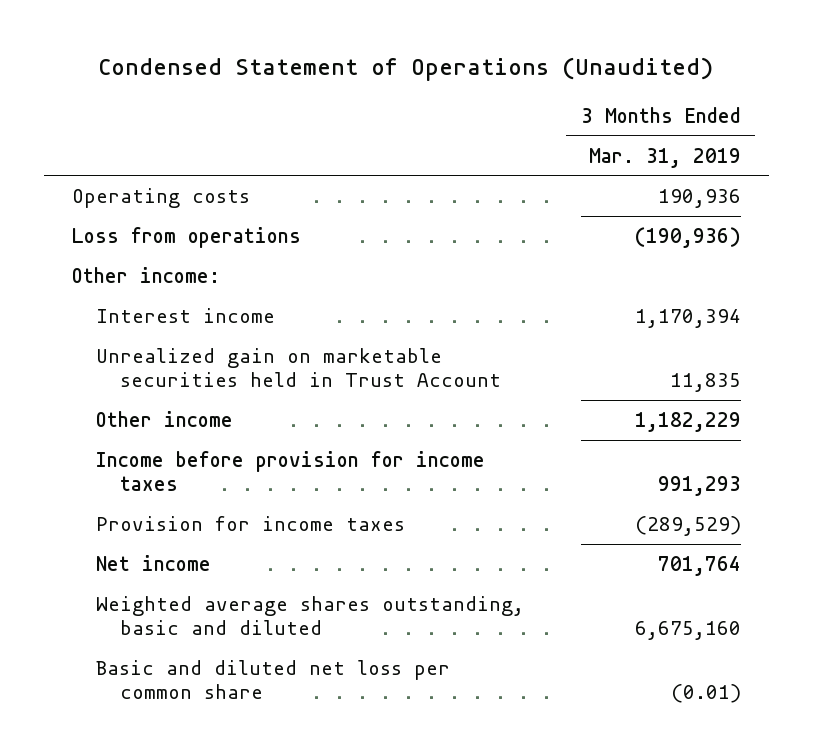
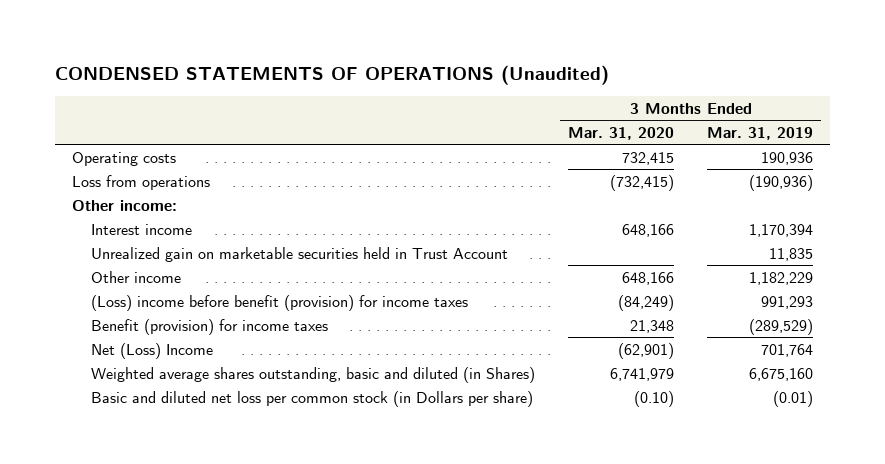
[98,57,714,82] Condensed Statement of Operations (Unaudited) -> [55,65,610,86] CONDENSED STATEMENTS OF OPERATIONS (Unaudited)
none -> [568,126,675,140] Mar. 31, 2020
[96,450,486,492] Income before provision for income taxes -> [90,294,468,311] (Loss) income before benefit (provision) for income taxes
[96,515,406,531] Provision for income taxes -> [90,318,328,335] Benefit (provision) for income taxes
[96,554,212,571] Net income -> [90,342,213,359] Net (Loss) Income
[96,595,525,636] Weighted average shares outstanding, basic and diluted -> [90,366,535,383] Weighted average shares outstanding, basic and diluted (in Shares)
[96,659,451,700] Basic and diluted net loss per common share -> [90,390,533,407] Basic and diluted net loss per common stock (in Dollars per share)

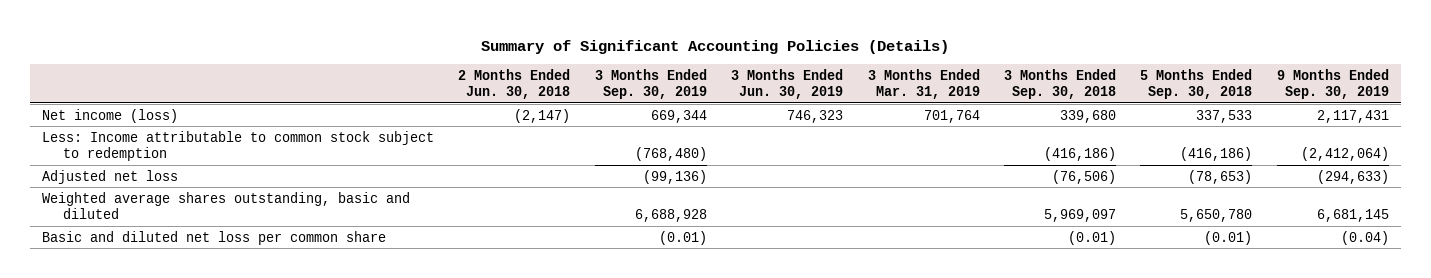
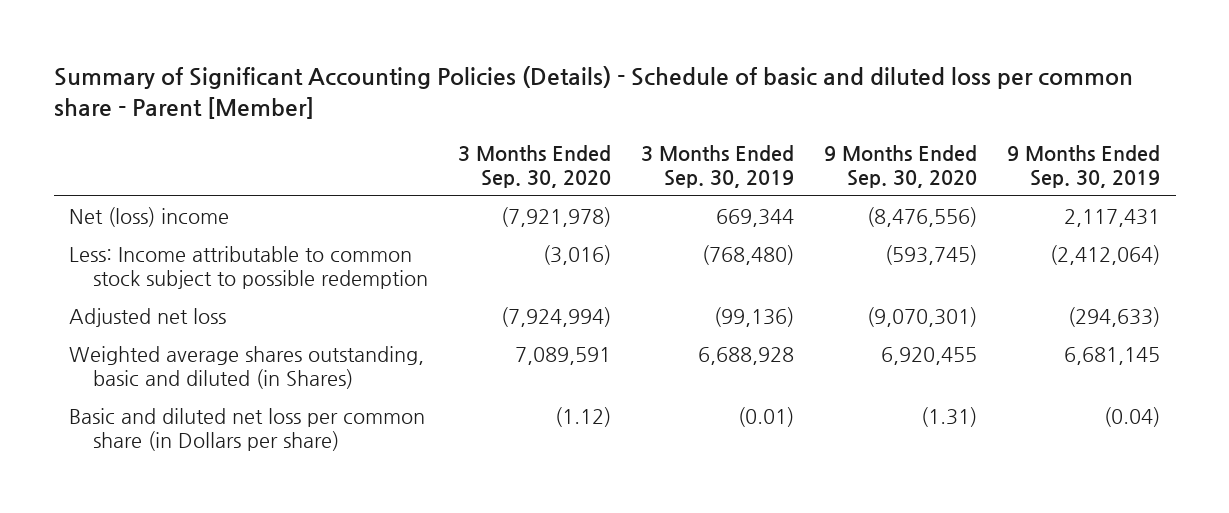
[481,39,950,54] Summary of Significant Accounting Policies (Details) -> [53,66,1133,119] Summary of Significant Accounting Policies (Details) - Schedule of basic and diluted loss per common share - Parent [Member]
[458,68,571,100] 2 Months Ended Jun. 30, 2018 -> none
[731,68,844,100] 3 Months Ended Jun. 30, 2019 -> none
[867,68,980,100] 3 Months Ended Mar. 31, 2019 -> none
[1004,68,1117,100] 3 Months Ended Sep. 30, 2018 -> none
[1140,68,1253,100] 5 Months Ended Sep. 30, 2018 -> none
none -> [458,144,612,188] 3 Months Ended Sep. 30, 2020
none -> [824,144,978,188] 9 Months Ended Sep. 30, 2020
[41,108,178,123] Net income (loss) -> [68,206,229,227] Net (loss) income
[41,130,434,162] Less: Income attributable to common stock subject to redemption -> [68,245,428,289] Less: Income attributable to common stock subject to possible redemption
[41,191,410,220] Weighted average shares outstanding, basic and diluted -> [68,345,424,389] Weighted average shares outstanding, basic and diluted (in Shares)
[41,230,386,245] Basic and diluted net loss per common share -> [68,407,425,451] Basic and diluted net loss per common share (in Dollars per share)

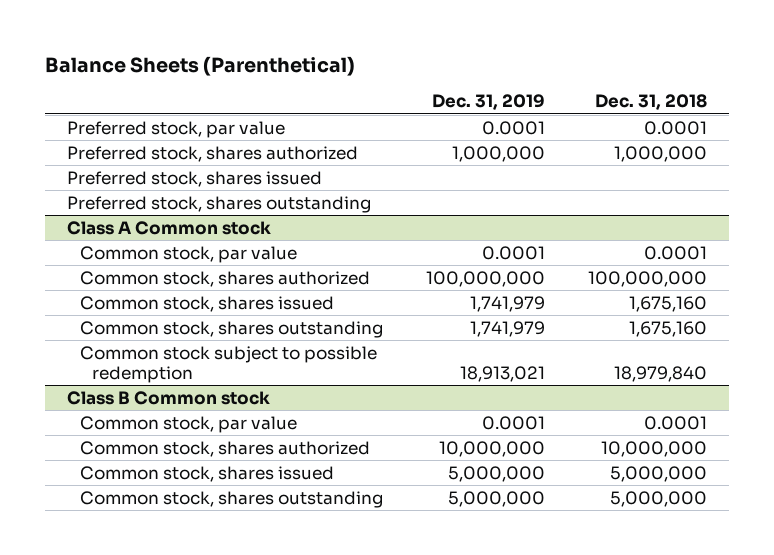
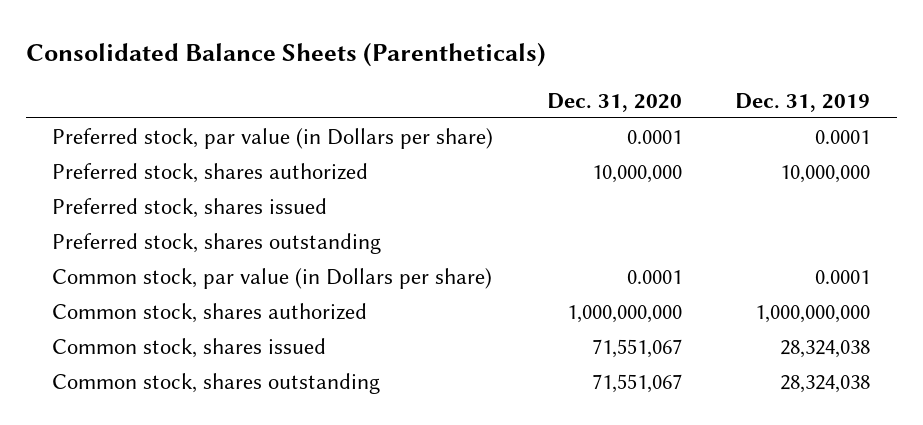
[45,55,356,76] Balance Sheets (Parenthetical) -> [25,41,546,67] Consolidated Balance Sheets (Parentheticals)
[595,94,708,111] Dec. 31, 2018 -> none
none -> [546,92,682,112] Dec. 31, 2020
[67,120,286,138] Preferred stock, par value -> [52,127,494,149] Preferred stock, par value (in Dollars per share)
[451,145,545,162] 1,000,000 -> [780,164,871,183] 10,000,000
[67,220,272,235] Class A Common stock -> none
[79,345,377,383] Common stock subject to possible redemption -> none
[67,390,271,405] Class B Common stock -> none
[79,415,297,433] Common stock, par value -> none
[79,440,370,457] Common stock, shares authorized -> none
[79,465,334,482] Common stock, shares issued -> none
[79,490,383,508] Common stock, shares outstanding -> none
[79,245,297,263] Common stock, par value -> [52,267,493,289] Common stock, par value (in Dollars per share)
[425,270,545,287] 100,000,000 -> [755,304,871,323] 1,000,000,000
[469,295,545,312] 1,741,979 -> [780,339,871,358] 28,324,038
[469,320,545,337] 1,741,979 -> [780,374,871,393] 28,324,038

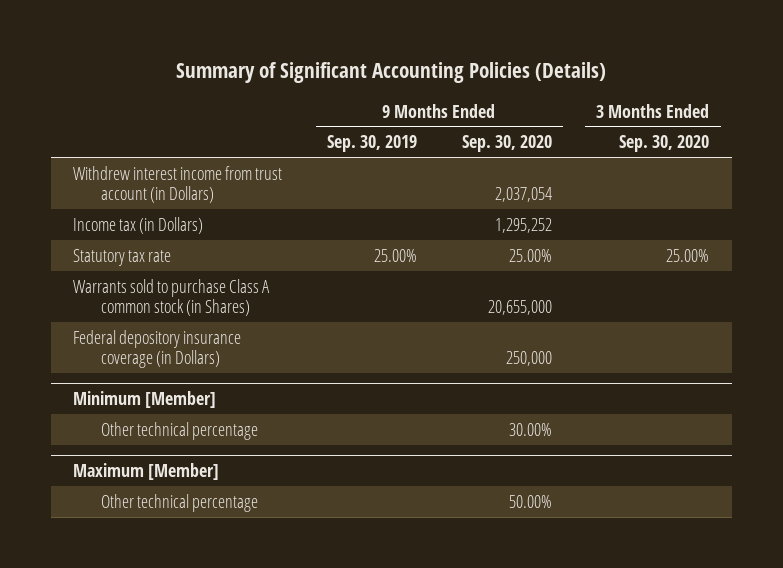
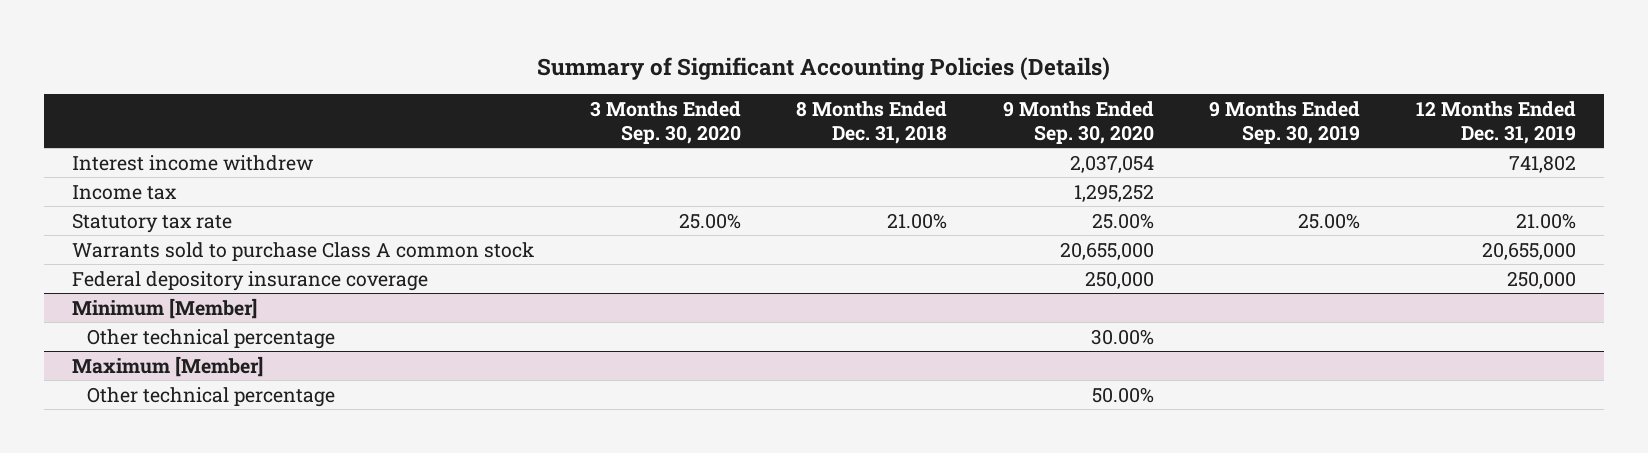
none -> [796,101,948,144] 8 Months Ended Dec. 31, 2018
none -> [1415,101,1576,144] 12 Months Ended Dec. 31, 2019
[73,165,283,204] Withdrew interest income from trust account (in Dollars) -> [72,154,314,171] Interest income withdrew
[73,216,204,234] Income tax (in Dollars) -> [72,184,178,200] Income tax
[73,278,271,317] Warrants sold to purchase Class A common stock (in Shares) -> [72,241,535,261] Warrants sold to purchase Class A common stock
[73,329,242,369] Federal depository insurance coverage (in Dollars) -> [72,270,429,291] Federal depository insurance coverage

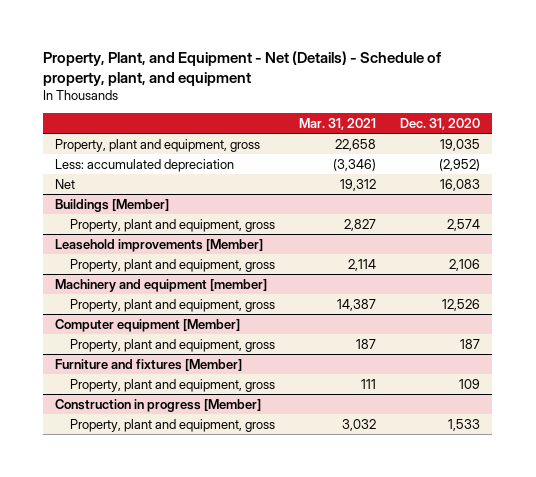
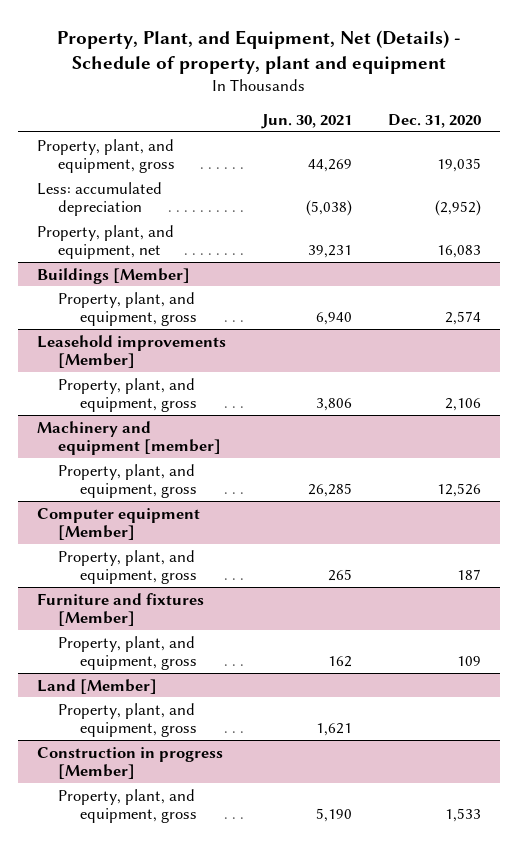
[43,51,442,86] Property, Plant, and Equipment - Net (Details) - Schedule of property, plant, and equipment -> [56,29,461,75] Property, Plant, and Equipment, Net (Details) - Schedule of property, plant and equipment
[299,117,377,130] Mar. 31, 2021 -> none
none -> [260,114,352,130] Jun. 30, 2021
[55,138,261,152] Property, plant and equipment, gross -> [36,138,176,174] Property, plant, and equipment, gross
[55,178,76,189] Net -> [36,224,174,260] Property, plant, and equipment, net
[70,218,276,232] Property, plant and equipment, gross -> [58,291,198,327] Property, plant, and equipment, gross
[70,258,276,272] Property, plant and equipment, gross -> [58,377,198,413] Property, plant, and equipment, gross
[70,298,276,312] Property, plant and equipment, gross -> [58,463,198,499] Property, plant, and equipment, gross
[70,338,276,352] Property, plant and equipment, gross -> [58,549,198,585] Property, plant, and equipment, gross
[70,378,276,392] Property, plant and equipment, gross -> [58,635,198,671] Property, plant, and equipment, gross
none -> [36,678,157,694] Land [Member]
none -> [58,702,198,738] Property, plant, and equipment, gross
[70,418,276,432] Property, plant and equipment, gross -> [58,788,198,824] Property, plant, and equipment, gross

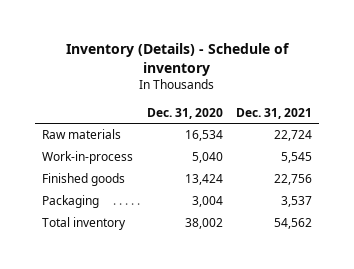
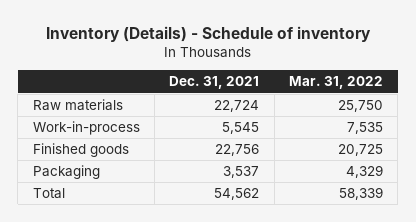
[146,107,223,119] Dec. 31, 2020 -> none
none -> [289,76,384,90] Mar. 31, 2022
[41,217,126,231] Total inventory -> [32,188,65,200] Total

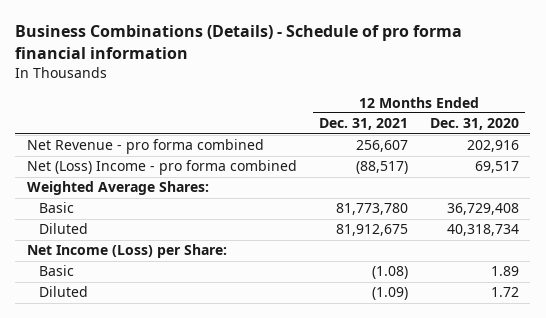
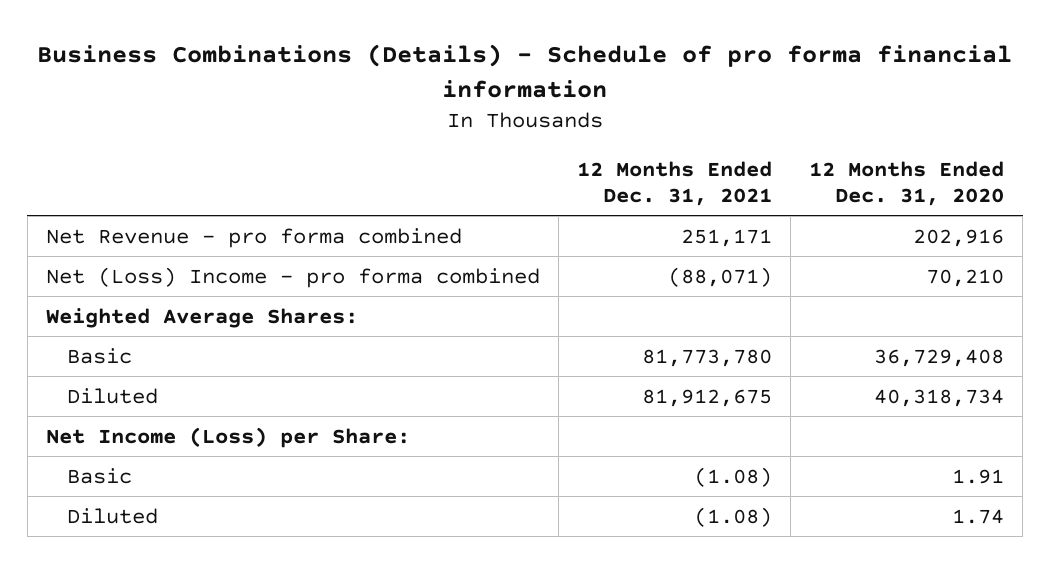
[355,140,408,153] 256,607 -> [680,228,772,247] 251,171
[355,161,408,175] (88,517) -> [667,266,772,287] (88,071)
[475,161,520,174] 69,517 -> [926,268,1005,287] 70,210
[491,266,520,277] 1.89 -> [952,468,1005,484] 1.91
[371,287,408,301] (1.09) -> [693,506,772,527] (1.08)
[491,287,520,298] 1.72 -> [952,508,1005,524] 1.74

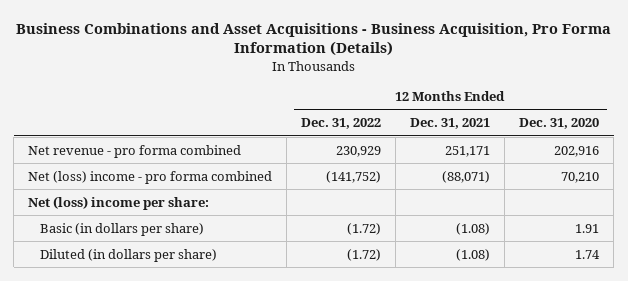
[36,44,1012,98] Business Combinations (Details) - Schedule of pro forma financial information -> [15,22,611,57] Business Combinations and Asset Acquisitions - Business Acquisition, Pro Forma Information (Details)
none -> [301,118,382,130] Dec. 31, 2022
[45,307,358,328] Weighted Average Shares: -> none
[67,347,133,364] Basic -> none
[67,387,159,404] Diluted -> none
[45,227,462,248] Net Revenue - pro forma combined -> [28,144,242,158] Net revenue - pro forma combined
[45,266,540,288] Net (Loss) Income - pro forma combined -> [28,170,273,184] Net (loss) income - pro forma combined
[45,426,410,448] Net Income (Loss) per Share: -> [28,195,210,210] Net (loss) income per share:
[67,467,133,484] Basic -> [39,222,204,236] Basic (in dollars per share)
[67,507,159,524] Diluted -> [39,248,217,262] Diluted (in dollars per share)

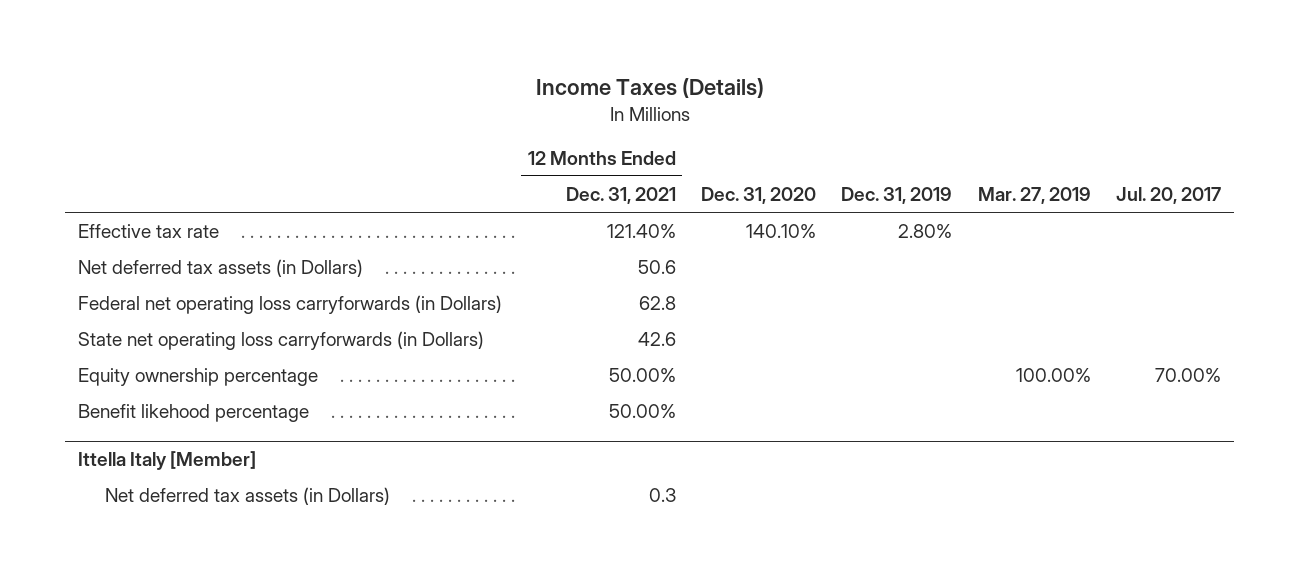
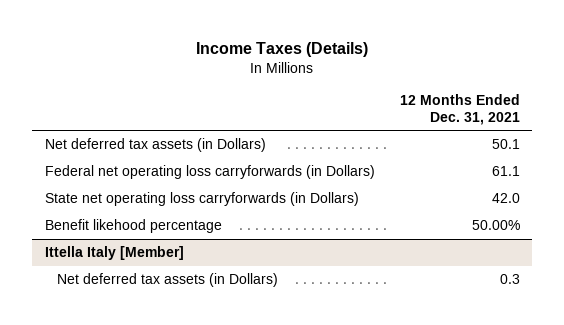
[701,186,817,204] Dec. 31, 2020 -> none
[841,186,953,204] Dec. 31, 2019 -> none
[977,186,1091,204] Mar. 27, 2019 -> none
[1116,186,1222,204] Jul. 20, 2017 -> none
[78,224,220,239] Effective tax rate -> none
[78,368,319,387] Equity ownership percentage -> none
[637,260,676,275] 50.6 -> [491,139,520,150] 50.1
[638,296,676,311] 62.8 -> [491,166,520,177] 61.1
[637,332,676,347] 42.6 -> [491,193,520,204] 42.0

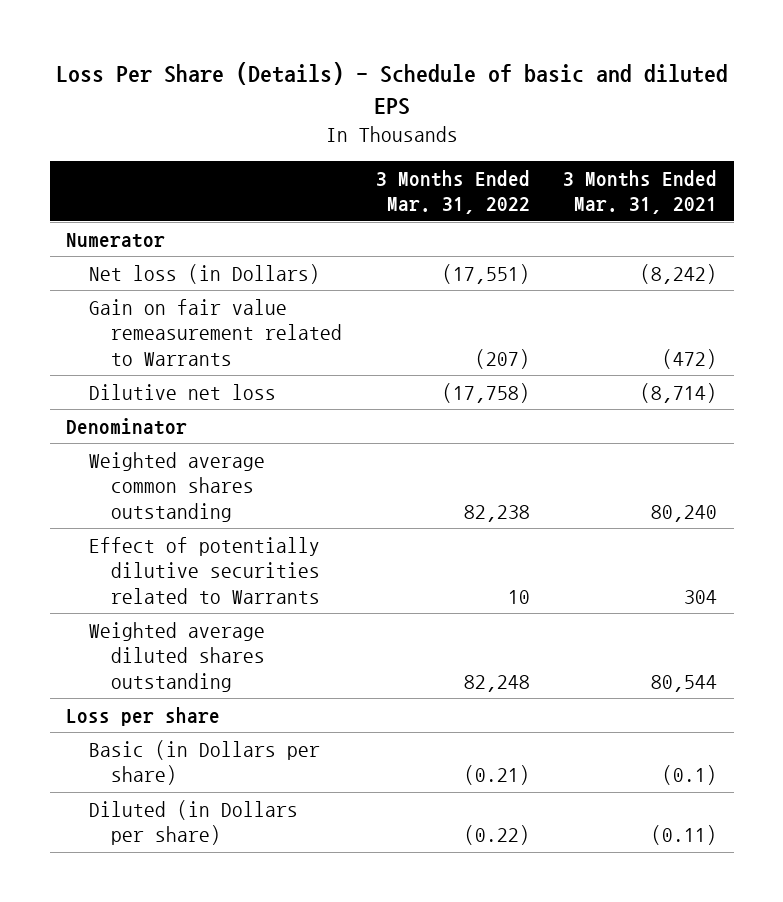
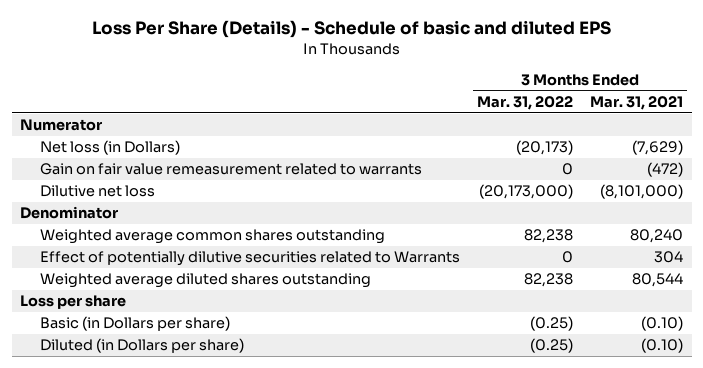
[441,263,530,284] (17,551) -> [516,140,574,156] (20,173)
[640,263,718,284] (8,242) -> [632,140,684,156] (7,629)
[88,298,343,366] Gain on fair value remeasurement related to Warrants -> [40,163,423,176] Gain on fair value remeasurement related to warrants
[474,348,530,369] (207) -> [562,163,574,176] 0
[441,382,530,403] (17,758) -> [479,184,574,200] (20,173,000)
[640,382,718,403] (8,714) -> [600,184,684,200] (8,101,000)
[507,589,530,604] 10 -> [562,251,574,264] 0
[463,674,530,692] 82,248 -> [524,273,574,288] 82,238
[463,765,530,786] (0.21) -> [530,316,574,332] (0.25)
[662,765,718,786] (0.1) -> [641,316,684,332] (0.10)
[463,825,530,846] (0.22) -> [530,338,574,354] (0.25)
[651,825,718,846] (0.11) -> [641,338,684,354] (0.10)

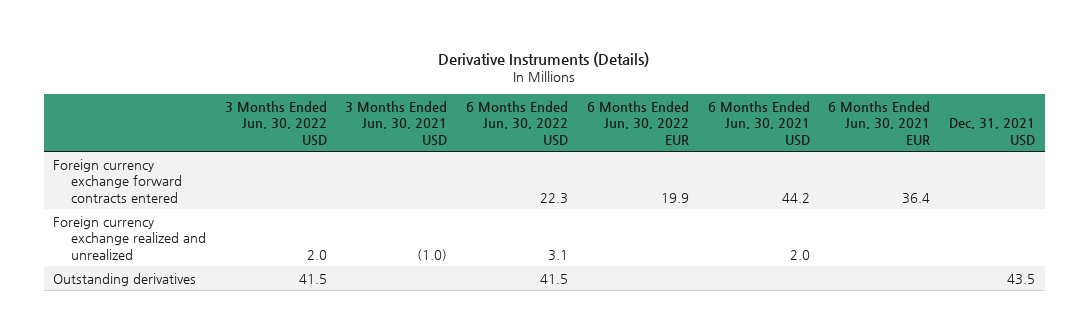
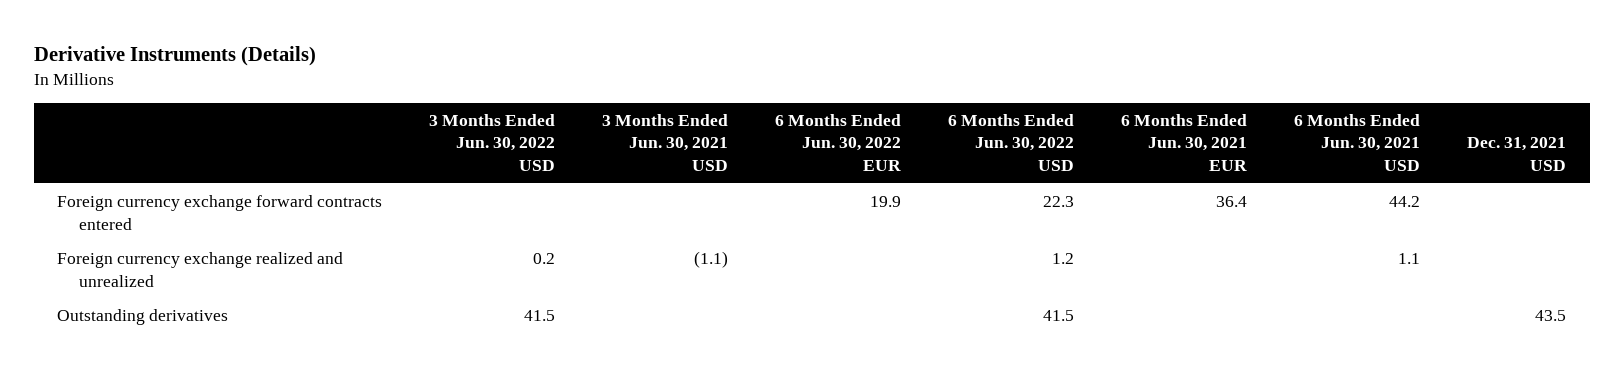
[306,249,327,260] 2.0 -> [533,252,556,264] 0.2
[417,248,448,261] (1.0) -> [694,250,729,268] (1.1)
[548,249,569,261] 3.1 -> [1052,252,1075,264] 1.2
[789,249,810,260] 2.0 -> [1398,252,1421,264] 1.1

